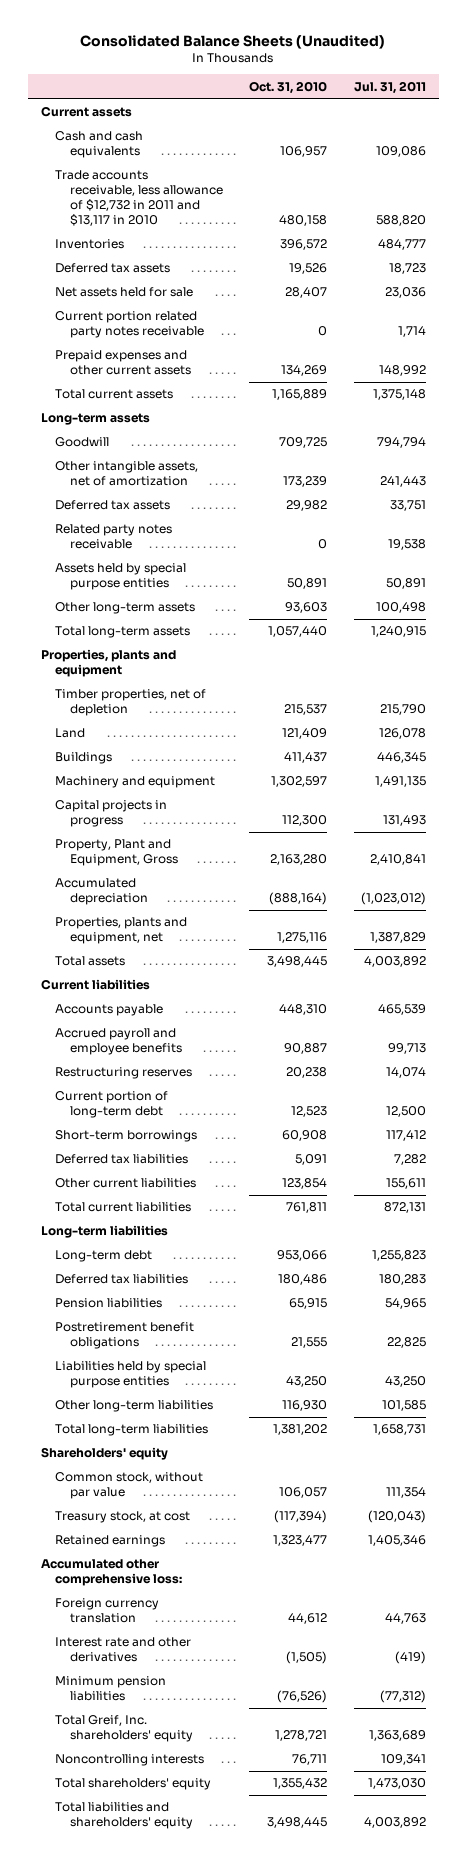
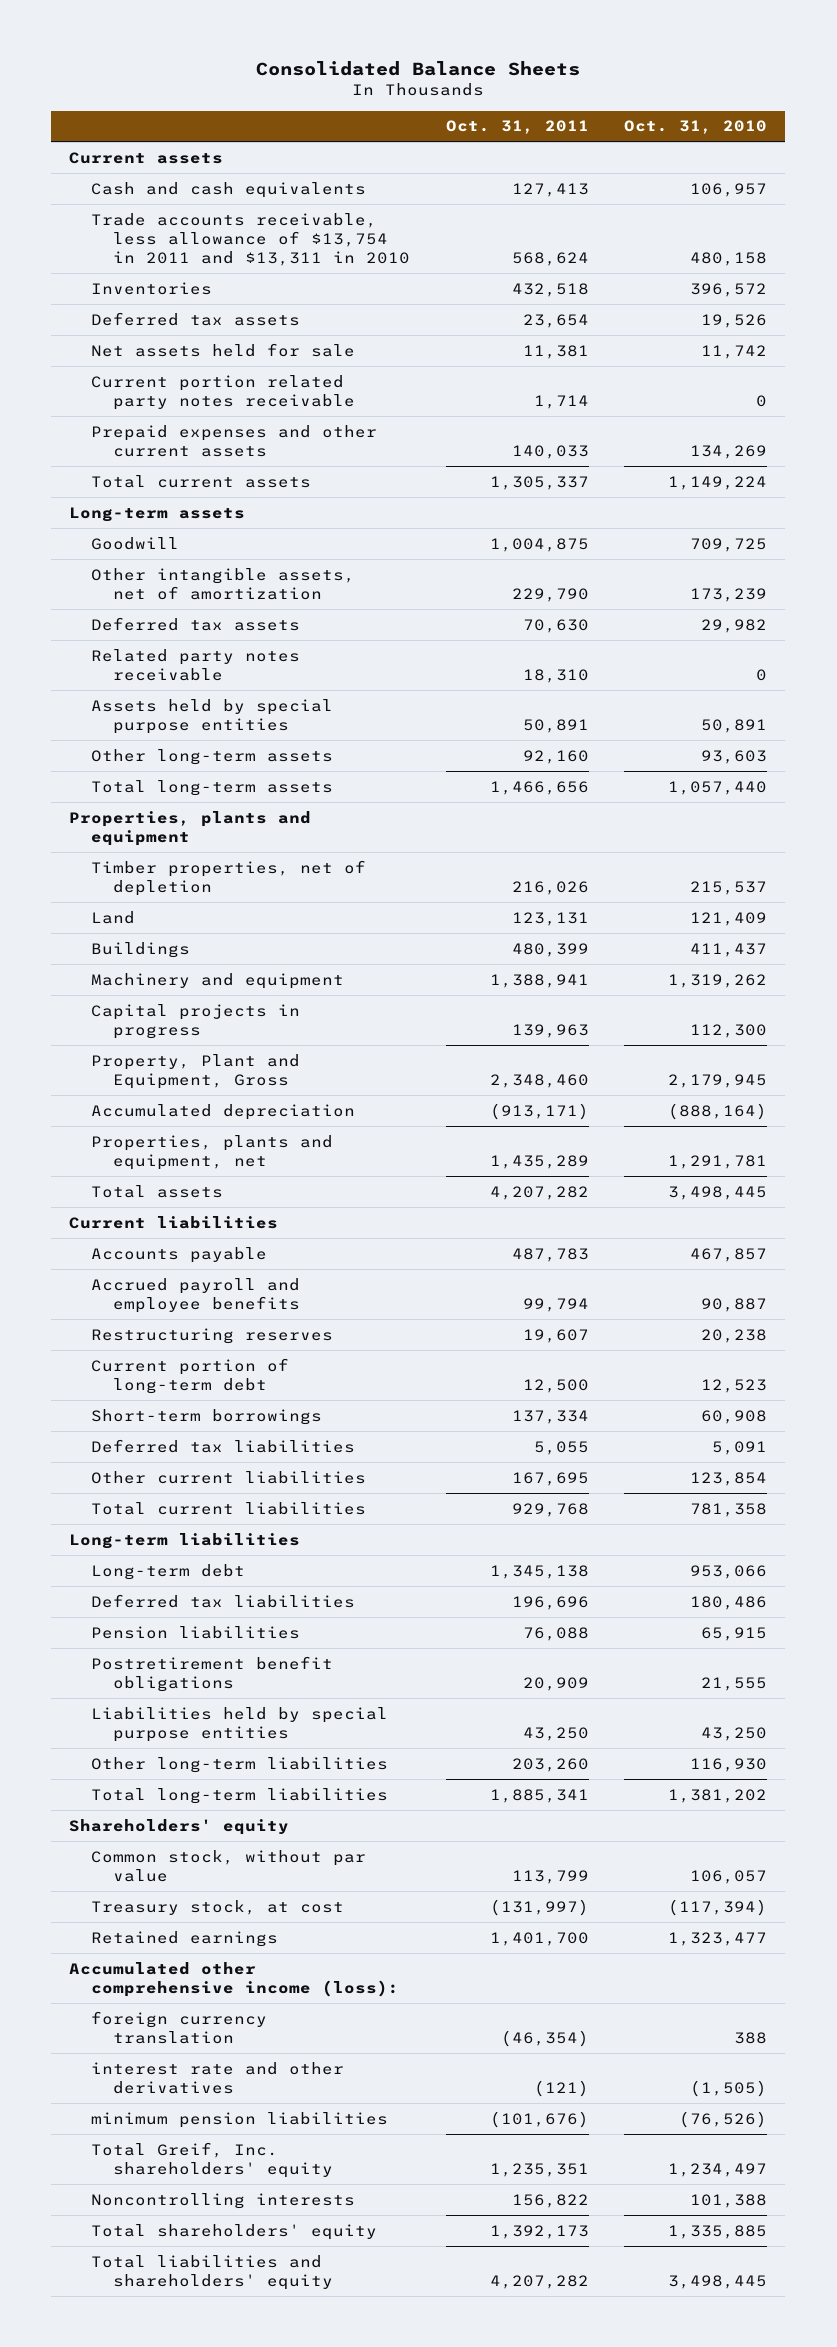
[80,35,386,50] Consolidated Balance Sheets (Unaudited) -> [256,60,581,76] Consolidated Balance Sheets
[353,80,426,94] Jul. 31, 2011 -> none
none -> [445,120,589,135] Oct. 31, 2011
[55,170,224,226] Trade accounts receivable, less allowance of $12,732 in 2011 and $13,117 in 2010 -> [90,212,410,267] Trade accounts receivable, less allowance of $13,754 in 2011 and $13,311 in 2010
[285,287,328,299] 28,407 -> [701,344,768,359] 11,742
[272,389,328,401] 1,165,889 -> [668,475,768,490] 1,149,224
[271,776,328,788] 1,302,597 -> [668,973,768,988] 1,319,262
[270,854,328,866] 2,163,280 -> [668,1073,768,1088] 2,179,945
[277,932,328,944] 1,275,116 -> [668,1154,768,1169] 1,291,781
[279,1004,328,1016] 448,310 -> [690,1247,768,1262] 467,857
[286,1202,328,1214] 761,811 -> [690,1502,768,1517] 781,358
[40,1559,183,1587] Accumulated other comprehensive loss: -> [69,1961,399,1997] Accumulated other comprehensive income (loss):
[55,1598,160,1624] Foreign currency translation -> [90,2010,267,2044] foreign currency translation
[288,1613,328,1625] 44,612 -> [734,2031,768,2044] 388
[55,1637,192,1663] Interest rate and other derivatives -> [90,2061,344,2094] interest rate and other derivatives
[55,1676,167,1702] Minimum pension liabilities -> [90,2111,388,2128] minimum pension liabilities
[275,1730,328,1742] 1,278,721 -> [668,2162,768,2177] 1,234,497
[292,1754,328,1766] 76,711 -> [690,2193,768,2208] 101,388
[273,1778,328,1790] 1,355,432 -> [668,2224,768,2239] 1,335,885

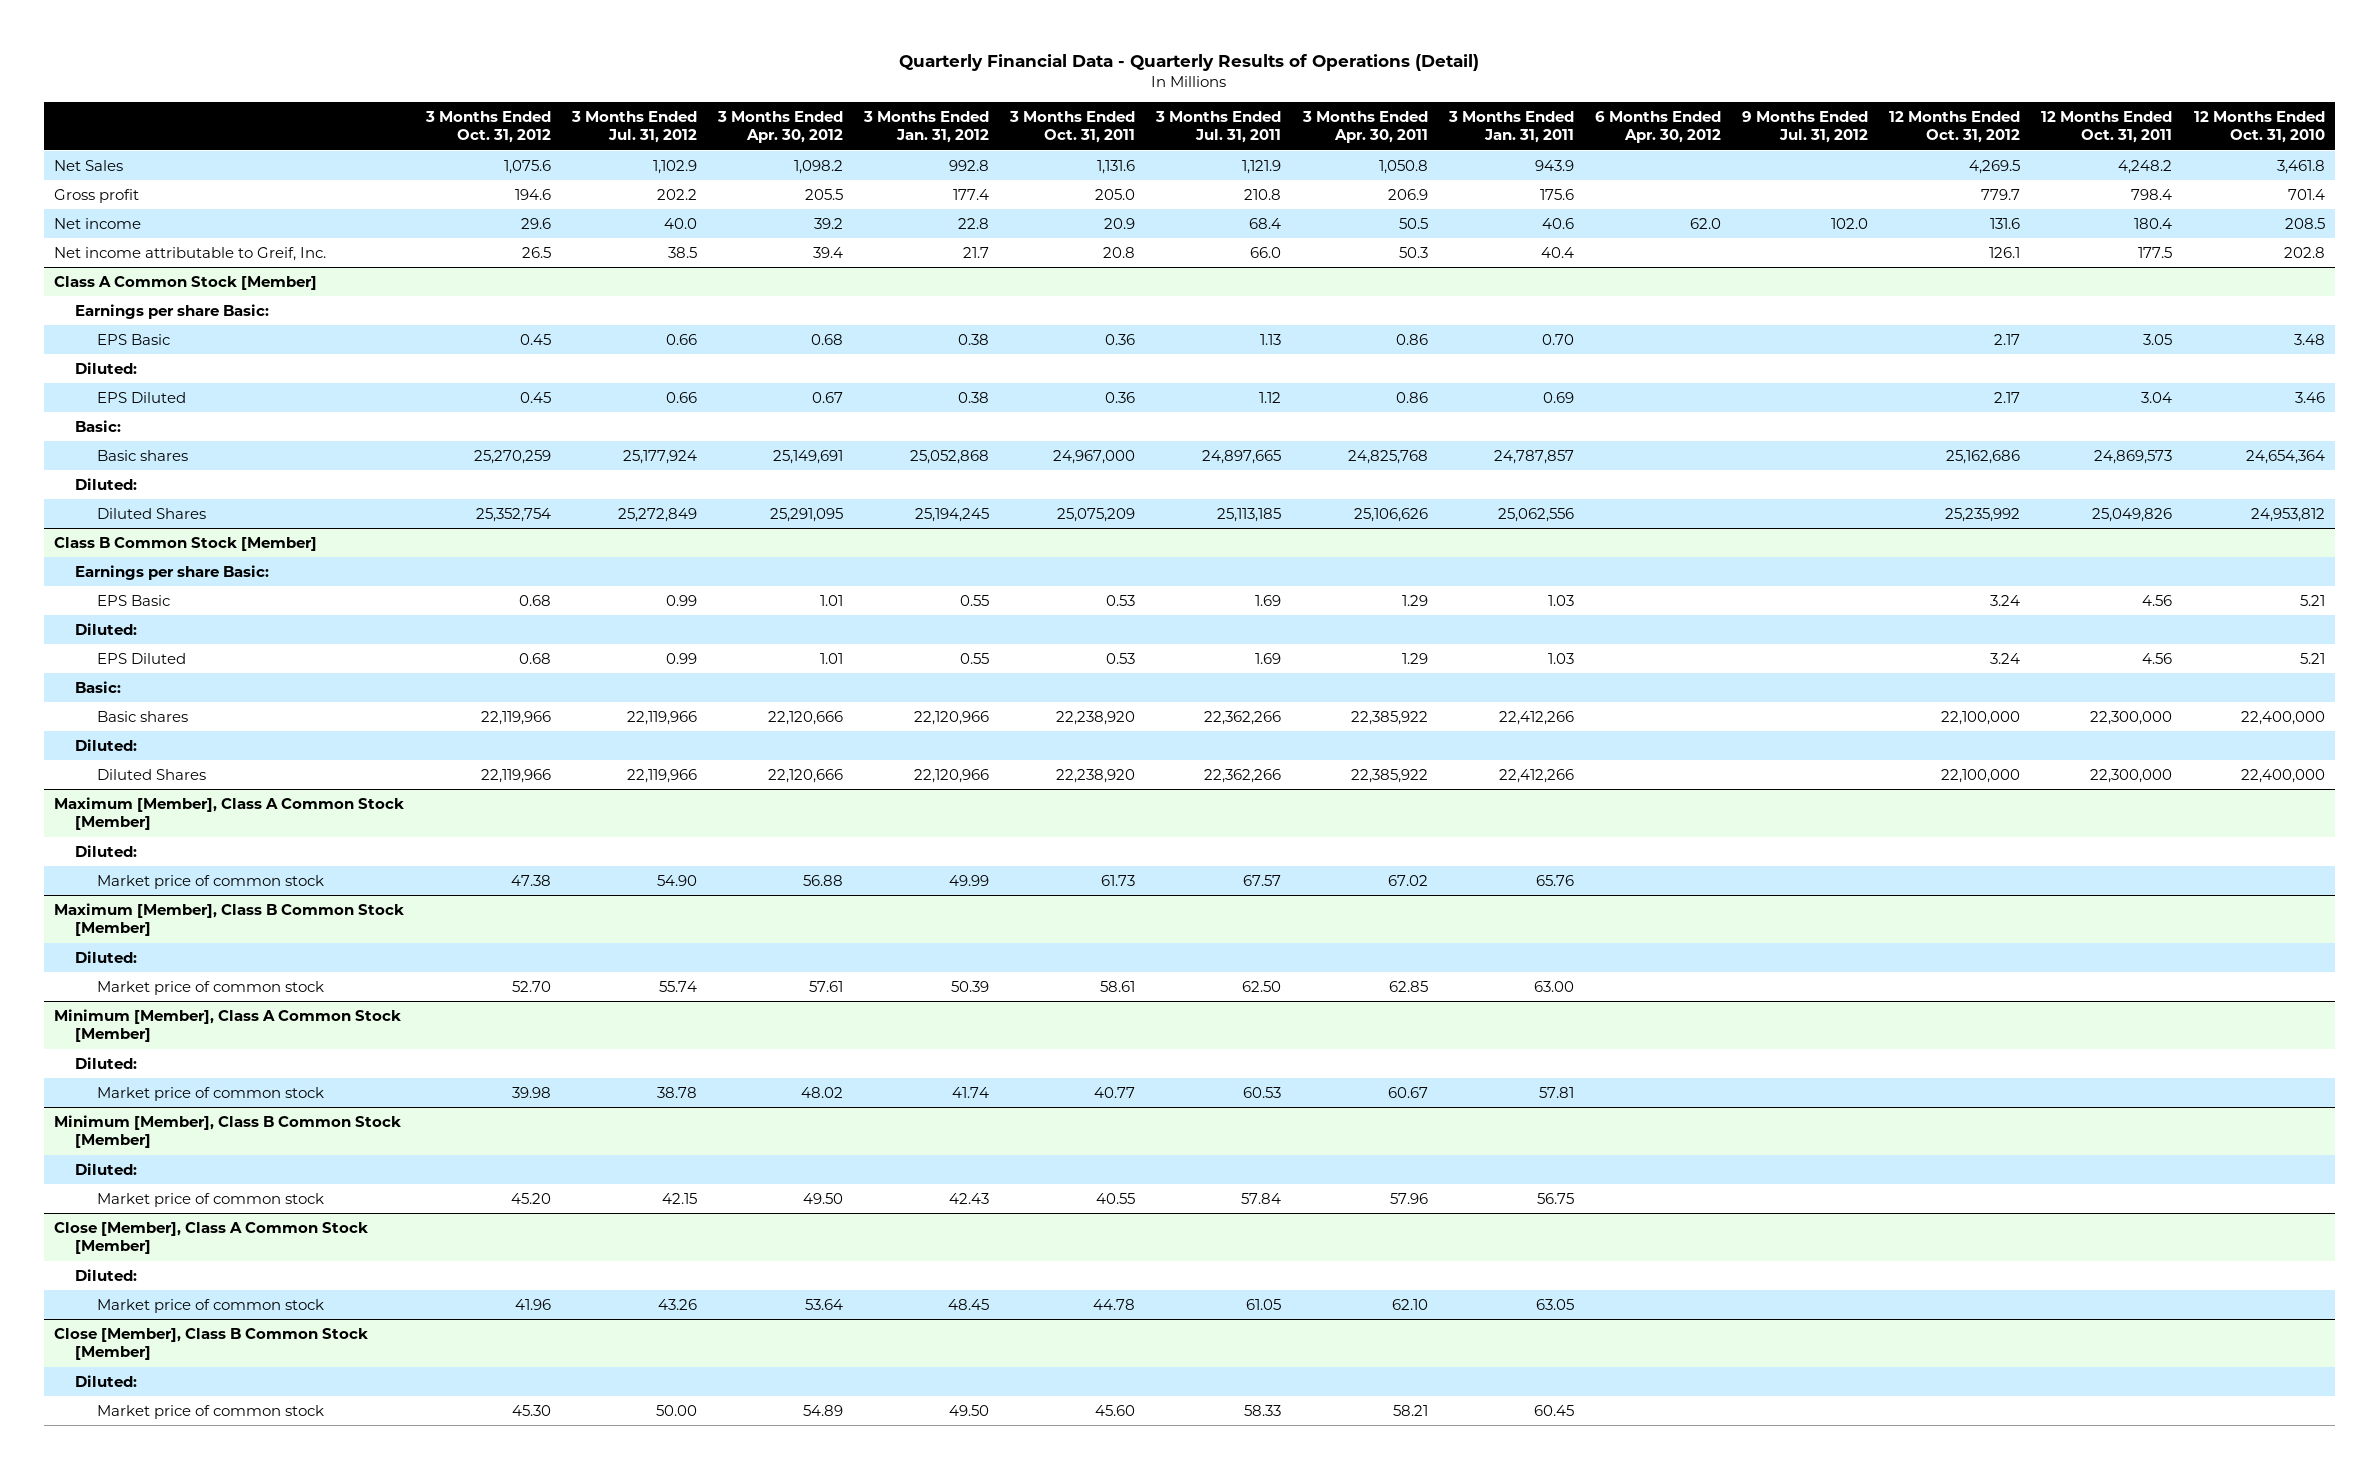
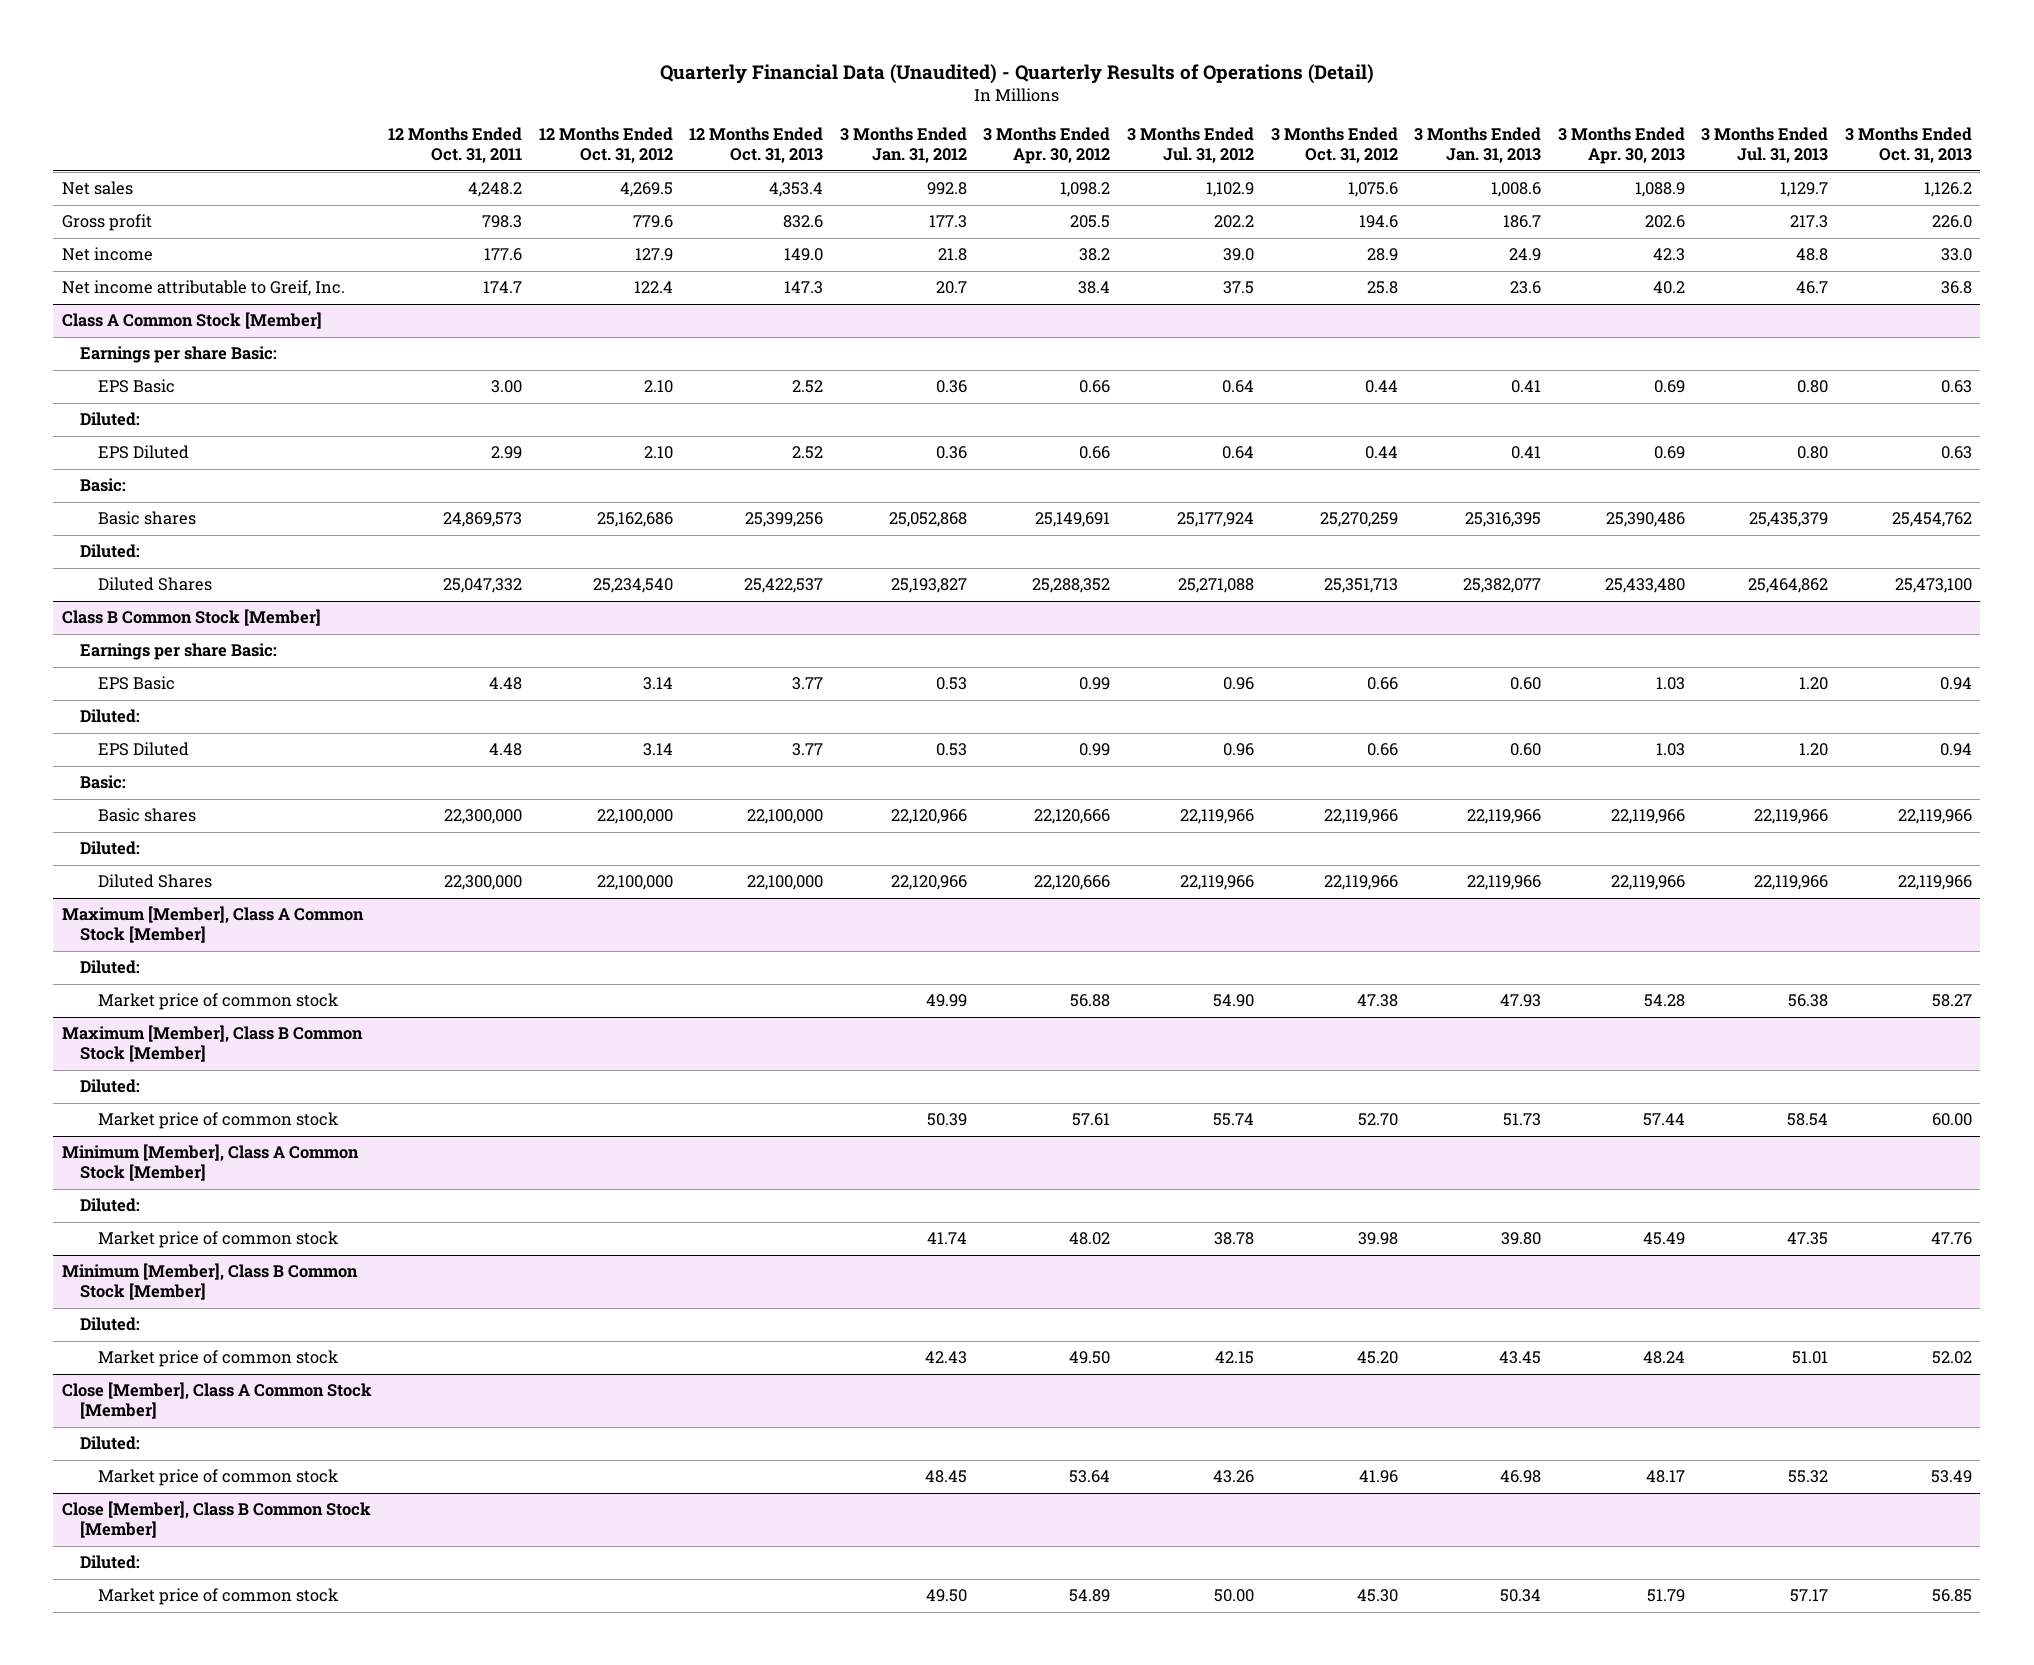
[899,53,1480,71] Quarterly Financial Data - Quarterly Results of Operations (Detail) -> [659,63,1374,84] Quarterly Financial Data (Unaudited) - Quarterly Results of Operations (Detail)
[1009,110,1136,144] 3 Months Ended Oct. 31, 2011 -> none
[1155,110,1282,144] 3 Months Ended Jul. 31, 2011 -> none
[1301,110,1428,144] 3 Months Ended Apr. 30, 2011 -> none
[1447,110,1574,144] 3 Months Ended Jan. 31, 2011 -> none
[1594,110,1721,144] 6 Months Ended Apr. 30, 2012 -> none
[1742,110,1869,144] 9 Months Ended Jul. 31, 2012 -> none
[2193,110,2325,144] 12 Months Ended Oct. 31, 2010 -> none
none -> [689,127,824,164] 12 Months Ended Oct. 31, 2013
none -> [1414,127,1542,164] 3 Months Ended Jan. 31, 2013
none -> [1557,127,1685,165] 3 Months Ended Apr. 30, 2013
none -> [1701,127,1829,164] 3 Months Ended Jul. 31, 2013
none -> [1844,127,1972,164] 3 Months Ended Oct. 31, 2013
[54,159,124,171] Net Sales -> [61,181,133,196] Net sales
[953,188,990,200] 177.4 -> [928,215,967,229] 177.3
[1981,188,2021,200] 779.7 -> [632,215,673,229] 779.6
[2131,188,2173,200] 798.4 -> [482,215,523,229] 798.3
[520,217,551,229] 29.6 -> [1366,248,1398,262] 28.9
[663,217,697,229] 40.0 -> [1223,248,1255,262] 39.0
[813,217,843,229] 39.2 -> [1079,248,1111,262] 38.2
[958,217,990,229] 22.8 -> [937,248,967,262] 21.8
[1990,217,2021,229] 131.6 -> [634,248,673,262] 127.9
[2134,217,2173,229] 180.4 -> [484,248,523,262] 177.6
[521,246,551,258] 26.5 -> [1366,281,1398,295] 25.8
[667,246,697,258] 38.5 -> [1223,281,1255,295] 37.5
[812,246,843,258] 39.4 -> [1078,281,1111,295] 38.4
[963,246,990,258] 21.7 -> [935,281,967,295] 20.7
[1989,246,2021,258] 126.1 -> [633,281,673,294] 122.4
[2138,246,2173,258] 177.5 -> [483,281,523,294] 174.7
[519,333,551,345] 0.45 -> [1364,380,1398,394] 0.44
[665,333,697,345] 0.66 -> [1222,380,1255,394] 0.64
[810,333,843,345] 0.68 -> [1079,380,1111,394] 0.66
[958,333,990,345] 0.38 -> [935,380,967,394] 0.36
[1994,333,2021,345] 2.17 -> [643,380,673,394] 2.10
[2143,333,2173,345] 3.05 -> [491,380,523,394] 3.00
[519,391,551,403] 0.45 -> [1364,446,1398,460] 0.44
[665,391,697,403] 0.66 -> [1222,446,1255,460] 0.64
[811,391,843,403] 0.67 -> [1079,446,1111,460] 0.66
[958,391,990,403] 0.38 -> [935,446,967,460] 0.36
[1994,391,2021,403] 2.17 -> [643,446,673,460] 2.10
[2141,391,2173,403] 3.04 -> [491,446,523,460] 2.99
[475,507,551,522] 25,352,754 -> [1323,578,1398,594] 25,351,713
[617,507,697,522] 25,272,849 -> [1178,578,1255,594] 25,271,088
[769,507,843,522] 25,291,095 -> [1032,578,1111,594] 25,288,352
[915,507,990,522] 25,194,245 -> [890,578,967,594] 25,193,827
[1945,507,2021,522] 25,235,992 -> [592,578,673,594] 25,234,540
[2092,507,2173,522] 25,049,826 -> [443,578,523,594] 25,047,332
[518,594,551,606] 0.68 -> [1366,677,1398,691] 0.66
[665,594,697,606] 0.99 -> [1223,677,1255,691] 0.96
[819,594,843,606] 1.01 -> [1079,677,1111,691] 0.99
[960,594,990,606] 0.55 -> [935,677,967,691] 0.53
[1990,594,2021,606] 3.24 -> [642,677,673,691] 3.14
[2142,594,2173,606] 4.56 -> [489,677,523,691] 4.48
[518,652,551,664] 0.68 -> [1366,743,1398,757] 0.66
[665,652,697,664] 0.99 -> [1223,743,1255,757] 0.96
[819,652,843,664] 1.01 -> [1079,743,1111,757] 0.99
[960,652,990,664] 0.55 -> [935,743,967,757] 0.53
[1990,652,2021,664] 3.24 -> [642,743,673,757] 3.14
[2142,652,2173,664] 4.56 -> [489,743,523,757] 4.48

